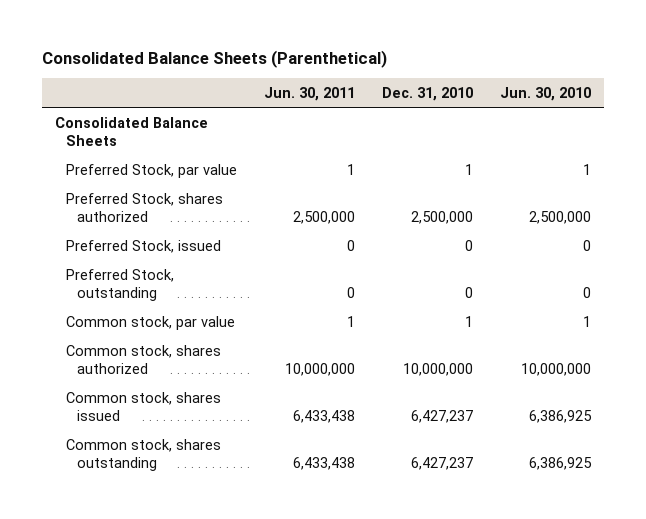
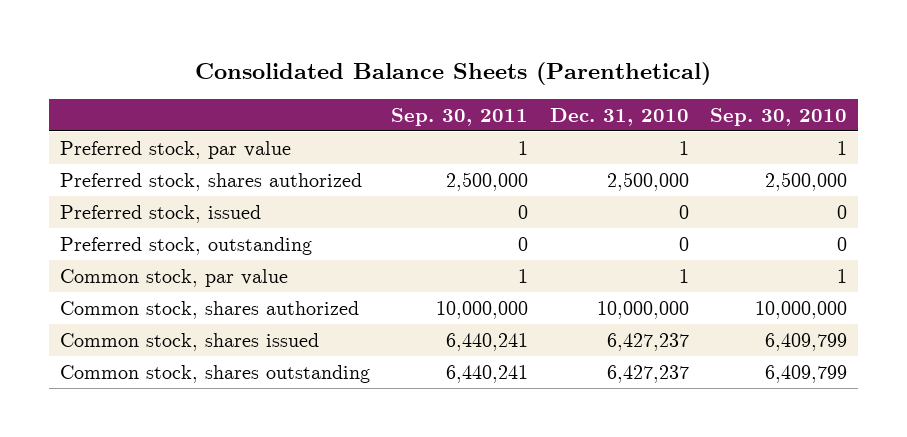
[263,86,355,101] Jun. 30, 2011 -> none
[499,86,591,101] Jun. 30, 2010 -> none
none -> [391,107,529,126] Sep. 30, 2011
none -> [710,107,848,126] Sep. 30, 2010
[55,116,209,146] Consolidated Balance Sheets -> none
[65,163,237,178] Preferred Stock, par value -> [59,140,291,159] Preferred stock, par value
[65,192,223,222] Preferred Stock, shares authorized -> [59,172,362,191] Preferred stock, shares authorized
[65,239,221,253] Preferred Stock, issued -> [59,204,261,223] Preferred stock, issued
[65,268,174,301] Preferred Stock, outstanding -> [59,236,312,255] Preferred stock, outstanding

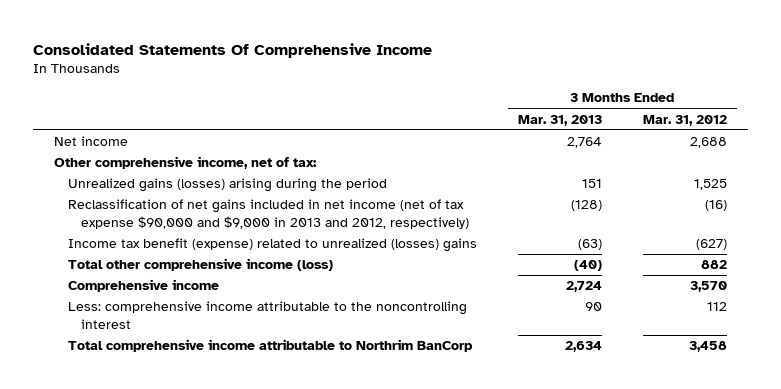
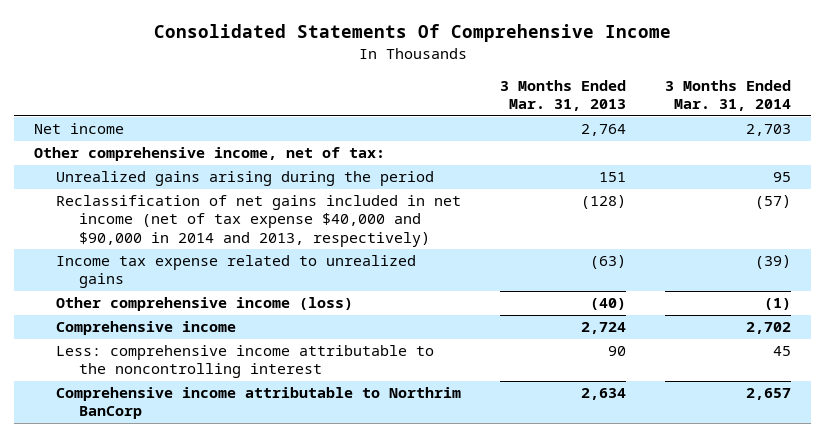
[643,114,728,126] Mar. 31, 2012 -> none
none -> [665,80,792,112] 3 Months Ended Mar. 31, 2014
[67,178,387,193] Unrealized gains (losses) arising during the period -> [56,171,435,187] Unrealized gains arising during the period
[67,199,470,229] Reclassification of net gains included in net income (net of tax expense $90,000 and $9,000 in 2013 and 2012, respectively) -> [56,195,462,247] Reclassification of net gains included in net income (net of tax expense $40,000 and $90,000 in 2014 and 2013, respectively)
[67,238,477,253] Income tax benefit (expense) related to unrealized (losses) gains -> [56,255,417,289] Income tax expense related to unrealized gains
[67,258,333,272] Total other comprehensive income (loss) -> [56,297,354,312] Other comprehensive income (loss)
[67,339,473,353] Total comprehensive income attributable to Northrim BanCorp -> [56,387,462,420] Comprehensive income attributable to Northrim BanCorp

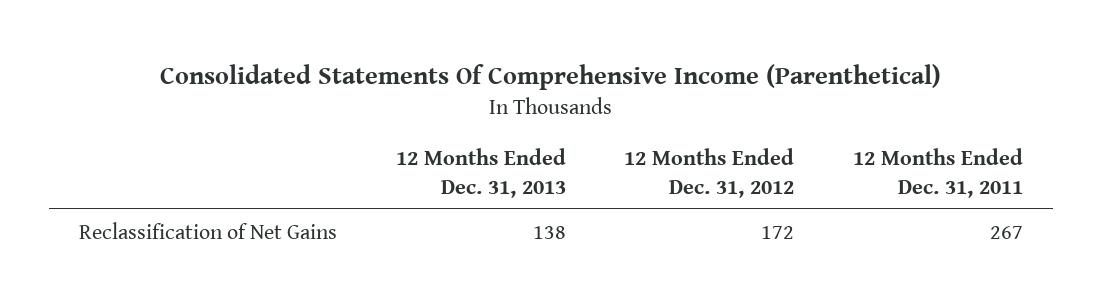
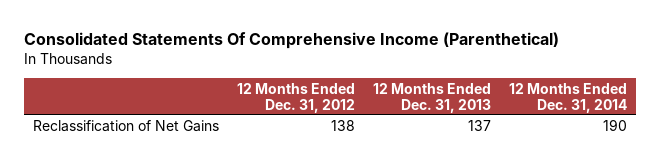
[853,147,1024,198] 12 Months Ended Dec. 31, 2011 -> none
none -> [508,82,627,113] 12 Months Ended Dec. 31, 2014
[532,226,566,240] 138 -> [467,120,491,132] 137
[761,226,795,240] 172 -> [330,120,355,132] 138

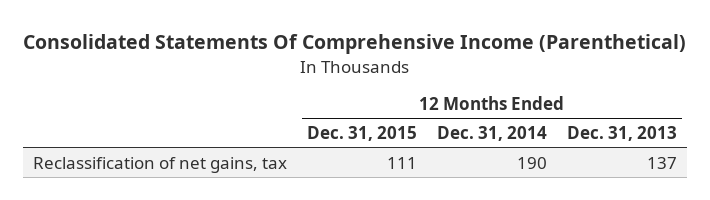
[236,82,355,113] 12 Months Ended Dec. 31, 2012 -> none
none -> [307,125,418,141] Dec. 31, 2015
[32,120,219,133] Reclassification of Net Gains -> [32,156,287,173] Reclassification of net gains, tax

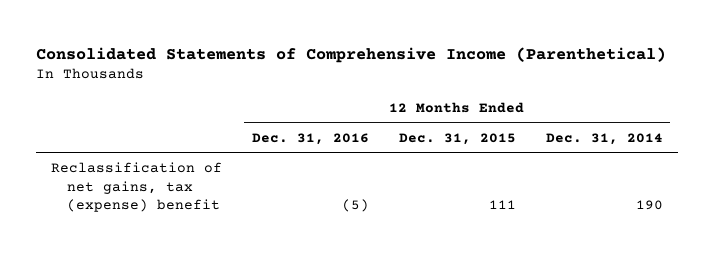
[23,34,687,55] Consolidated Statements Of Comprehensive Income (Parenthetical) -> [35,46,666,63] Consolidated Statements of Comprehensive Income (Parenthetical)
[567,125,678,141] Dec. 31, 2013 -> none
none -> [251,132,369,145] Dec. 31, 2016
[32,156,287,173] Reclassification of net gains, tax -> [50,162,222,213] Reclassification of net gains, tax (expense) benefit

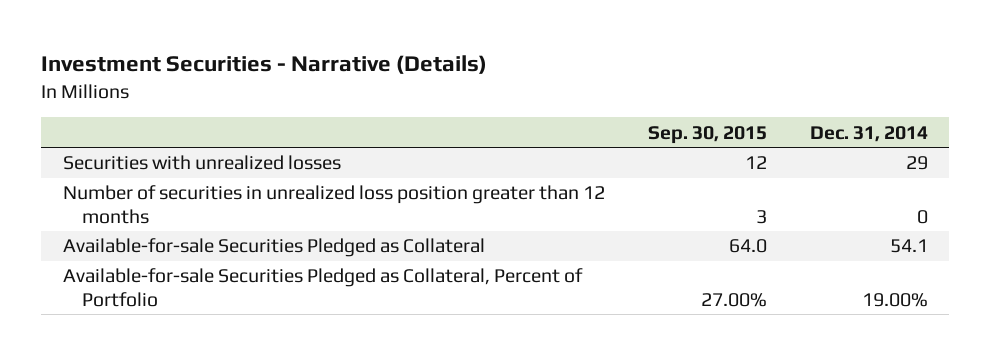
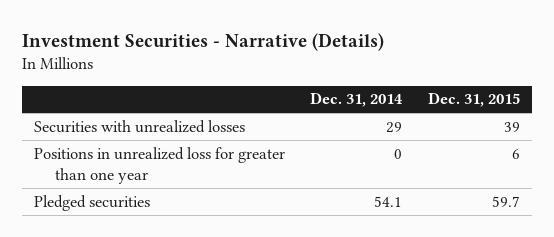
[647,125,767,144] Sep. 30, 2015 -> none
none -> [427,92,520,108] Dec. 31, 2015
[62,268,583,307] Available-for-sale Securities Pledged as Collateral, Percent of Portfolio -> none
[62,185,605,224] Number of securities in unrealized loss position greater than 12 months -> [34,146,286,184] Positions in unrealized loss for greater than one year
[62,238,485,258] Available-for-sale Securities Pledged as Collateral -> [34,194,151,211] Pledged securities

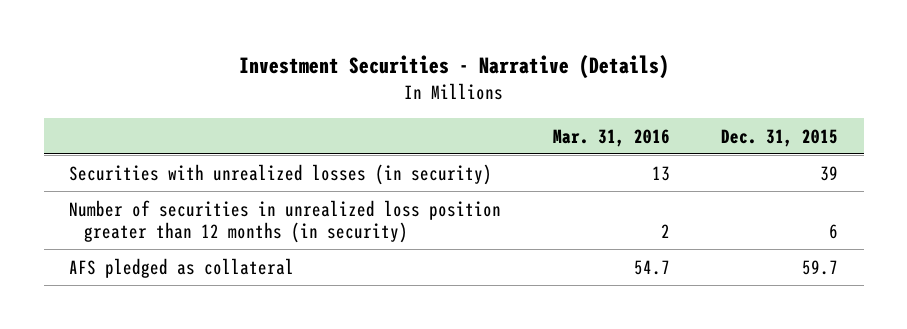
[310,92,404,108] Dec. 31, 2014 -> none
none -> [552,128,670,147] Mar. 31, 2016
[34,119,246,133] Securities with unrealized losses -> [69,163,493,185] Securities with unrealized losses (in security)
[34,146,286,184] Positions in unrealized loss for greater than one year -> [69,199,502,243] Number of securities in unrealized loss position greater than 12 months (in security)
[34,194,151,211] Pledged securities -> [69,257,295,278] AFS pledged as collateral

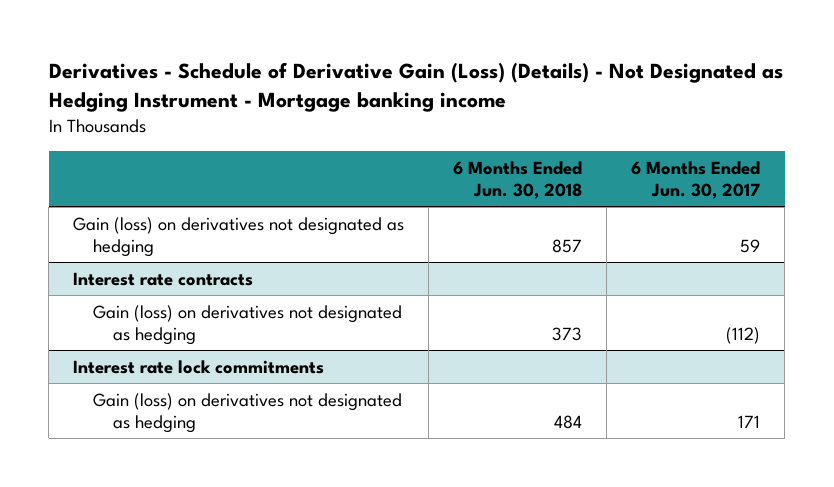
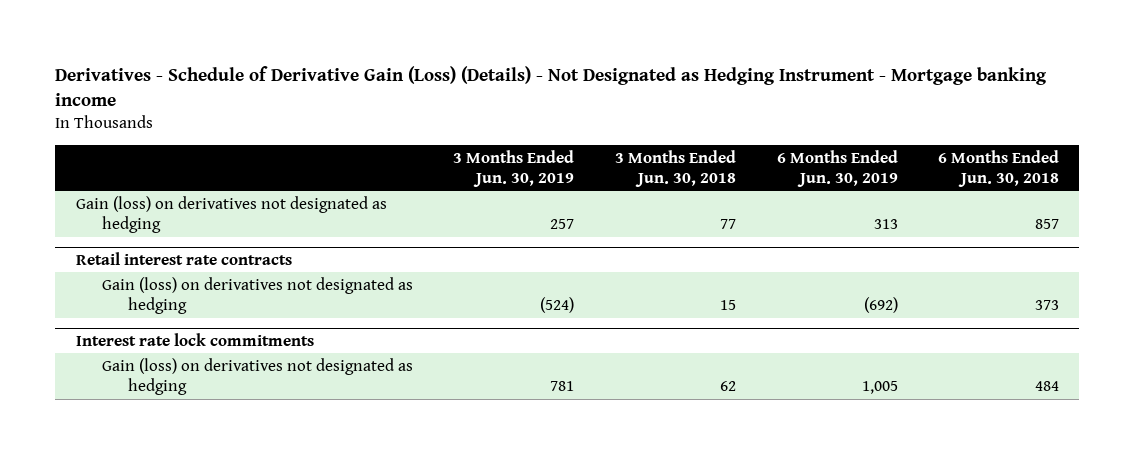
[631,160,761,199] 6 Months Ended Jun. 30, 2017 -> none
none -> [453,149,575,187] 3 Months Ended Jun. 30, 2019
none -> [614,149,736,187] 3 Months Ended Jun. 30, 2018
none -> [776,149,898,187] 6 Months Ended Jun. 30, 2019
[73,271,254,286] Interest rate contracts -> [75,251,292,265] Retail interest rate contracts

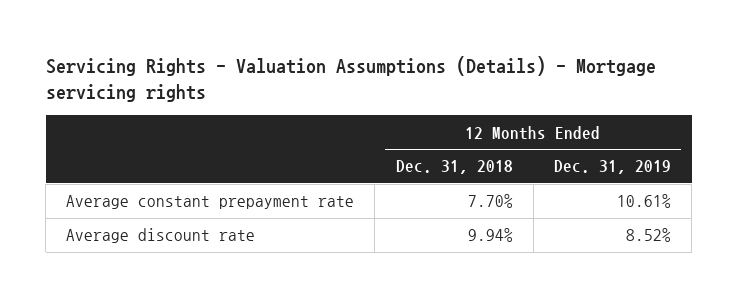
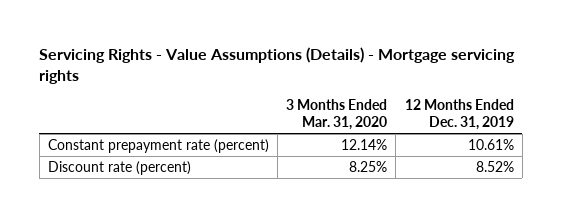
[45,56,656,103] Servicing Rights - Valuation Assumptions (Details) - Mortgage servicing rights -> [39,46,516,84] Servicing Rights - Value Assumptions (Details) - Mortgage servicing rights
[395,160,513,175] Dec. 31, 2018 -> none
none -> [286,98,388,130] 3 Months Ended Mar. 31, 2020
[66,195,355,210] Average constant prepayment rate -> [47,138,269,153] Constant prepayment rate (percent)
[66,228,256,244] Average discount rate -> [47,160,191,175] Discount rate (percent)

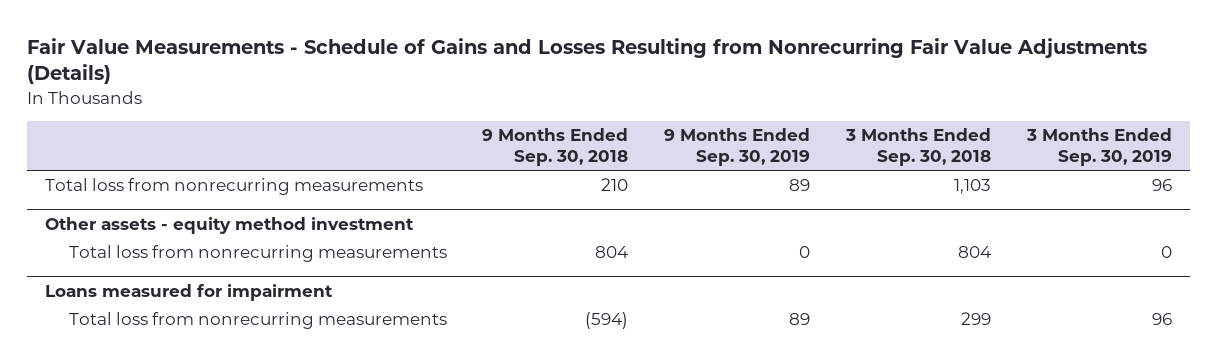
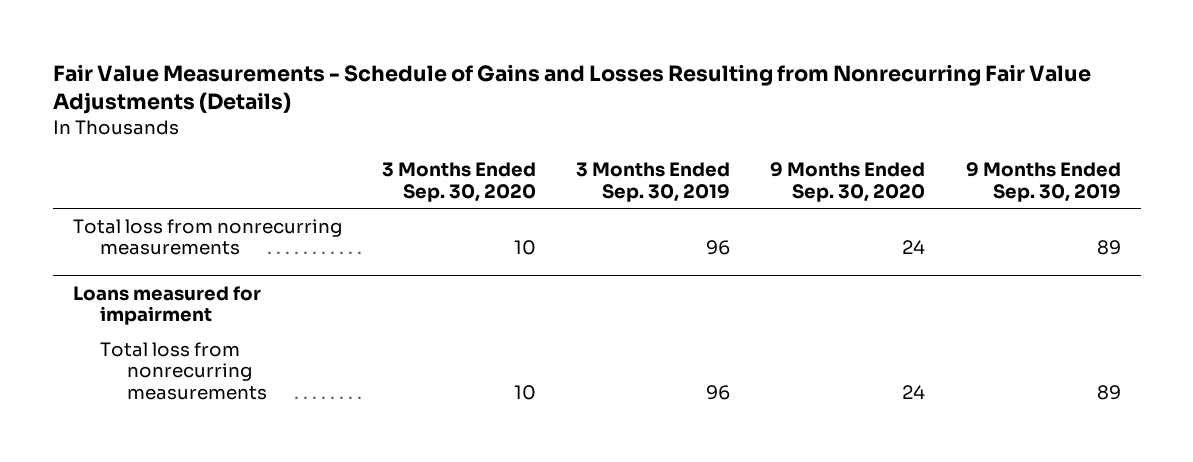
[482,127,629,167] 9 Months Ended Sep. 30, 2018 -> none
[845,127,992,167] 3 Months Ended Sep. 30, 2018 -> none
none -> [381,162,536,202] 3 Months Ended Sep. 30, 2020
none -> [770,162,926,202] 9 Months Ended Sep. 30, 2020
[45,216,415,234] Other assets - equity method investment -> none
[68,244,447,262] Total loss from nonrecurring measurements -> none

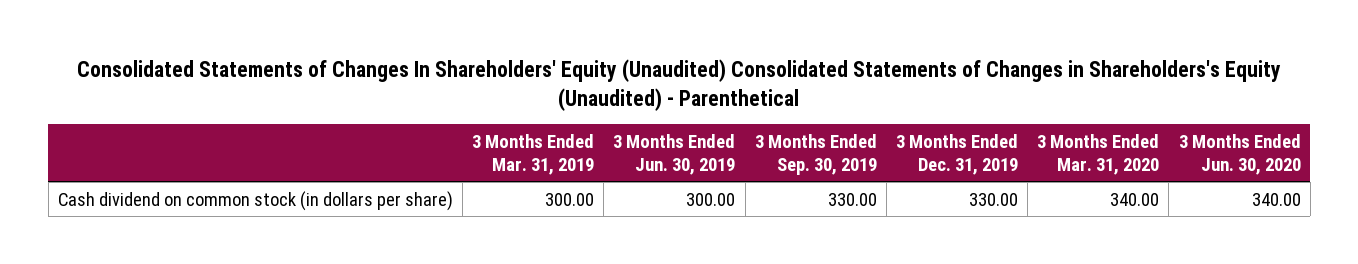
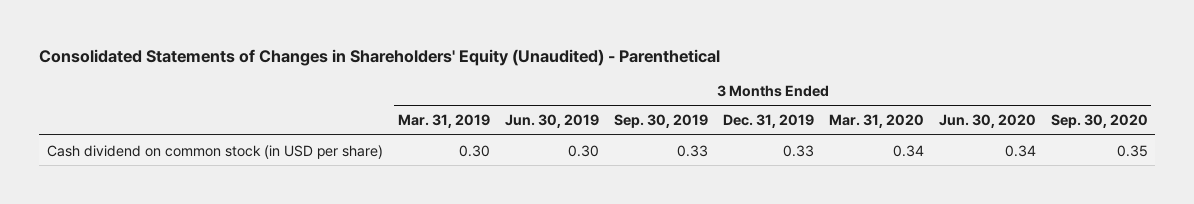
[77,58,1282,111] Consolidated Statements of Changes In Shareholders' Equity (Unaudited) Consolidated Statements of Changes in Shareholders's Equity (Unaudited) - Parenthetical -> [39,48,721,66] Consolidated Statements of Changes in Shareholders' Equity (Unaudited) - Parenthetical
none -> [1050,114,1148,129] Sep. 30, 2020
[57,190,453,211] Cash dividend on common stock (in dollars per share) -> [46,144,383,159] Cash dividend on common stock (in USD per share)
[545,192,595,206] 300.00 -> [458,144,490,157] 0.30
[686,192,736,206] 300.00 -> [567,144,599,157] 0.30
[827,192,877,206] 330.00 -> [676,144,708,157] 0.33
[968,192,1018,206] 330.00 -> [782,144,814,157] 0.33
[1110,192,1160,206] 340.00 -> [892,144,924,157] 0.34
[1251,192,1301,206] 340.00 -> [1004,144,1036,157] 0.34

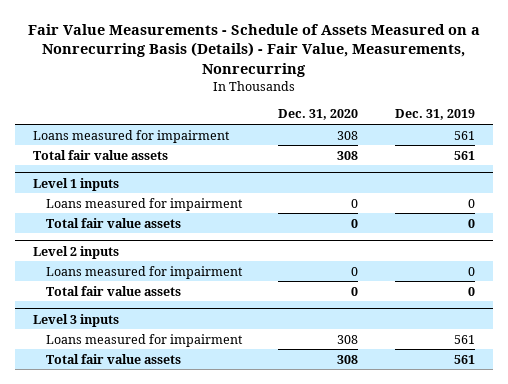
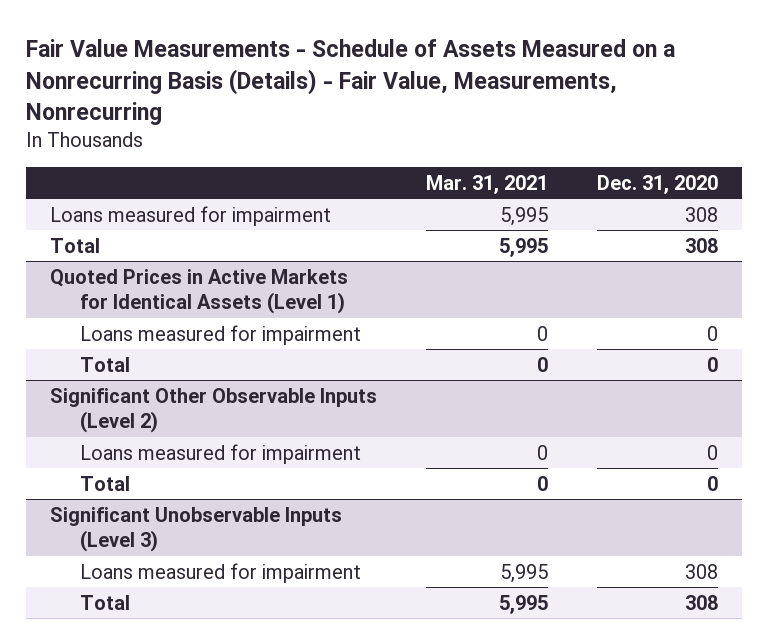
[394,109,475,121] Dec. 31, 2019 -> none
none -> [425,175,548,195] Mar. 31, 2021
[33,149,169,160] Total fair value assets -> [50,237,101,253] Total
[33,177,120,191] Level 1 inputs -> [50,268,349,315] Quoted Prices in Active Markets for Identical Assets (Level 1)
[46,217,182,228] Total fair value assets -> [80,356,131,372] Total
[33,245,120,259] Level 2 inputs -> [50,387,378,434] Significant Other Observable Inputs (Level 2)
[46,285,182,296] Total fair value assets -> [80,475,131,491] Total
[33,313,120,327] Level 3 inputs -> [50,506,343,553] Significant Unobservable Inputs (Level 3)
[46,353,182,364] Total fair value assets -> [80,594,131,610] Total

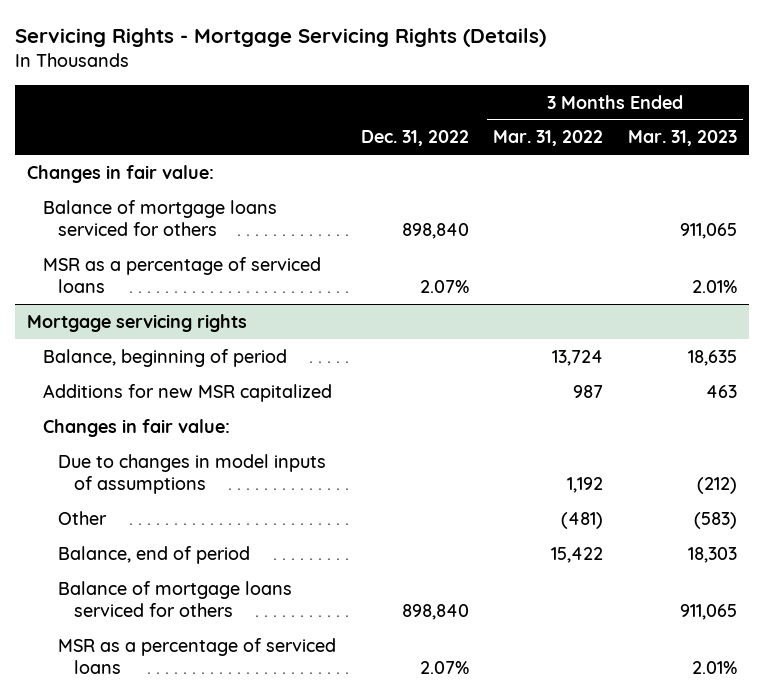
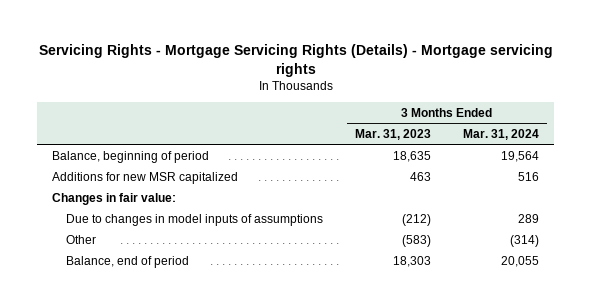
[14,27,546,47] Servicing Rights - Mortgage Servicing Rights (Details) -> [38,44,553,78] Servicing Rights - Mortgage Servicing Rights (Details) - Mortgage servicing rights
[360,130,469,147] Dec. 31, 2022 -> none
[493,130,604,147] Mar. 31, 2022 -> none
none -> [462,128,539,140] Mar. 31, 2024
[27,164,215,183] Changes in fair value: -> none
[42,199,277,236] Balance of mortgage loans serviced for others -> none
[42,256,321,293] MSR as a percentage of serviced loans -> none
[27,313,248,332] Mortgage servicing rights -> none
[58,580,293,617] Balance of mortgage loans serviced for others -> none
[58,637,337,674] MSR as a percentage of serviced loans -> none

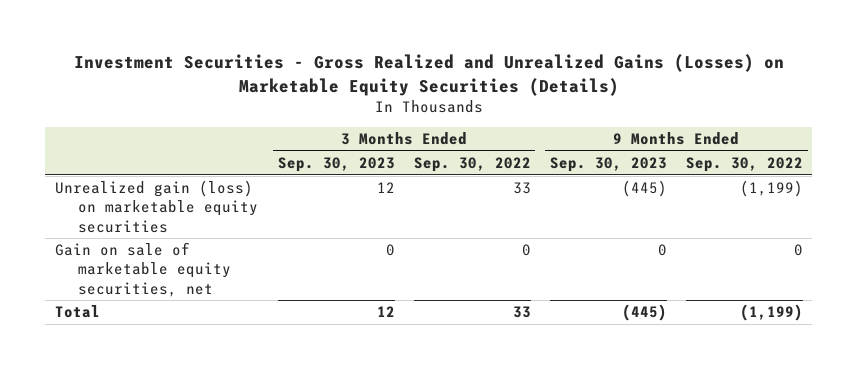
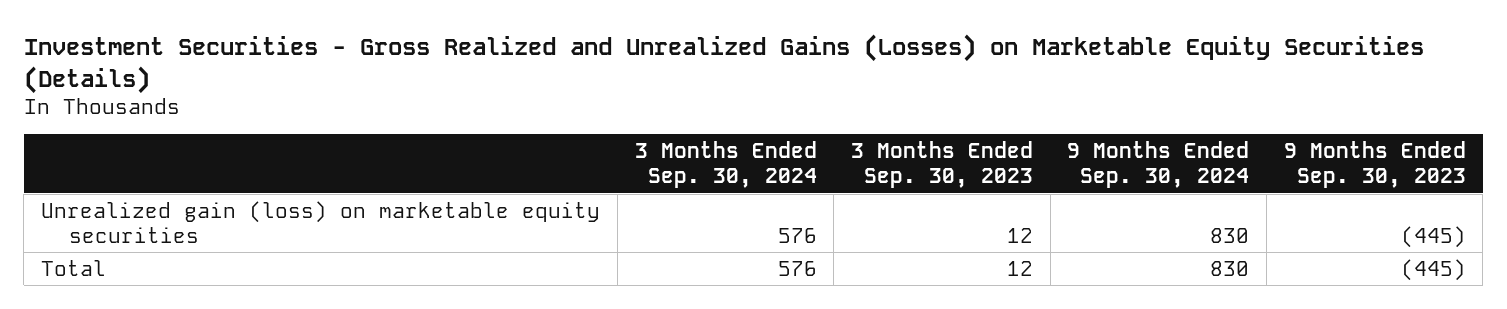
[413,156,531,172] Sep. 30, 2022 -> none
[685,156,803,172] Sep. 30, 2022 -> none
none -> [634,141,817,189] 3 Months Ended Sep. 30, 2024
none -> [1067,141,1250,189] 9 Months Ended Sep. 30, 2024
[54,242,232,297] Gain on sale of marketable equity securities, net -> none

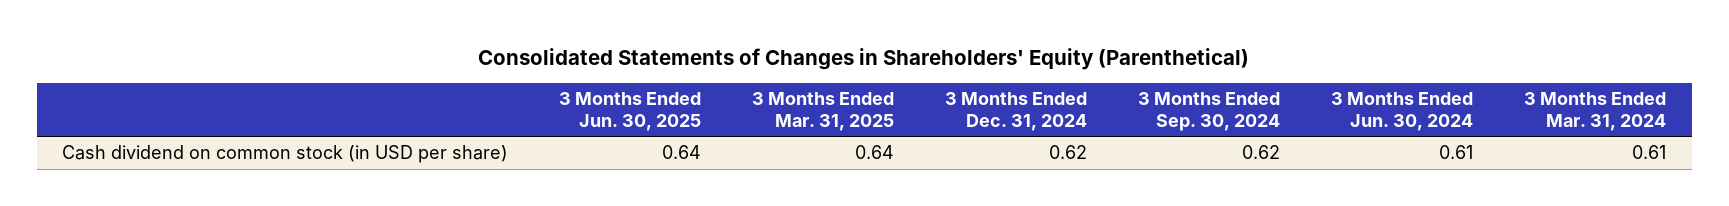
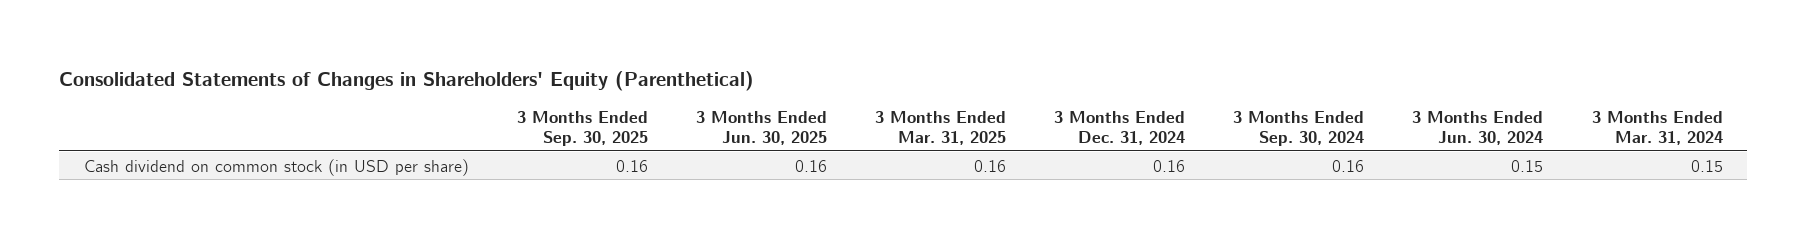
none -> [516,110,648,147] 3 Months Ended Sep. 30, 2025
[662,145,702,160] 0.64 -> [794,159,827,172] 0.16
[855,145,895,160] 0.64 -> [973,159,1006,172] 0.16
[1049,145,1088,160] 0.62 -> [1153,159,1186,172] 0.16
[1242,145,1281,160] 0.62 -> [1332,159,1365,172] 0.16
[1439,145,1474,160] 0.61 -> [1511,159,1544,172] 0.15
[1632,145,1667,160] 0.61 -> [1690,159,1723,172] 0.15

